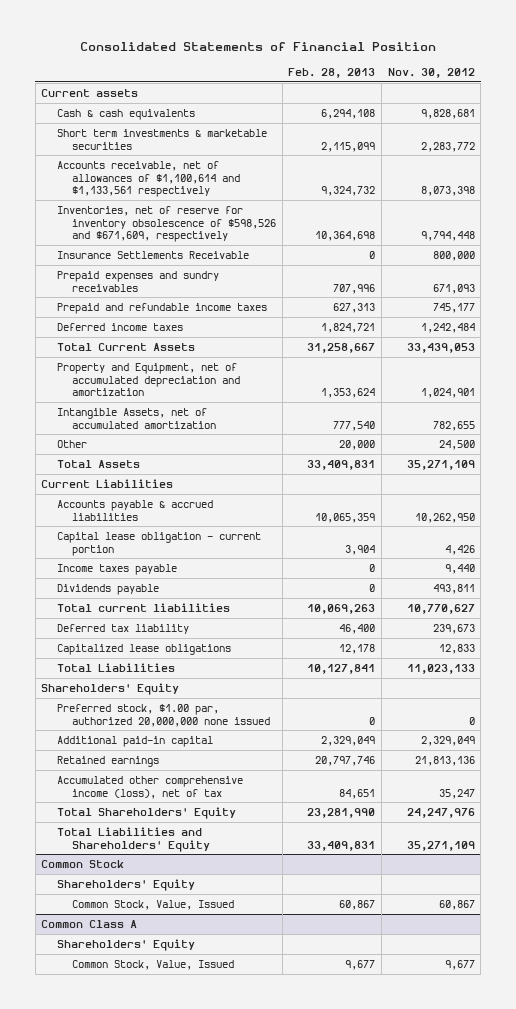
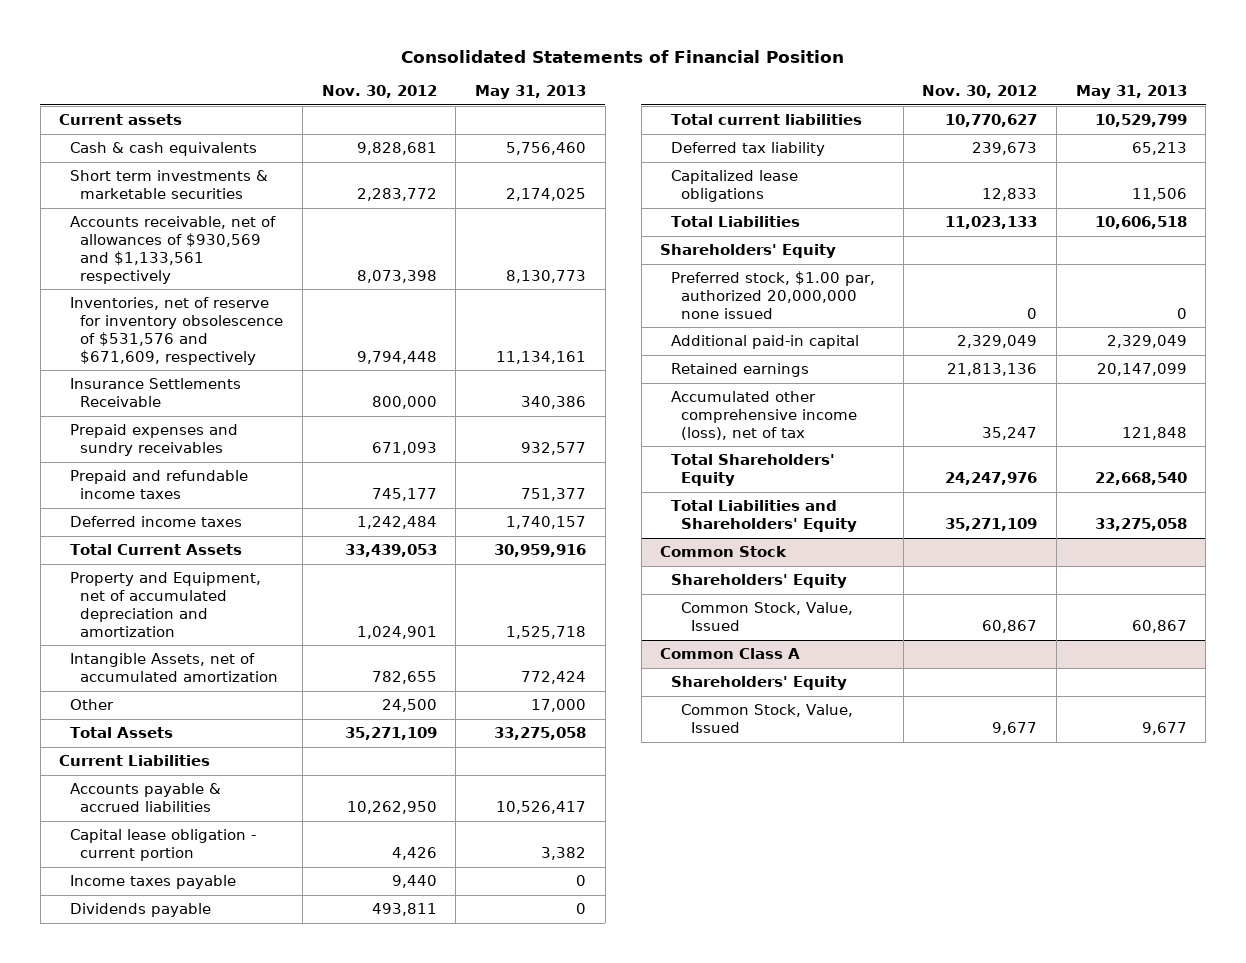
[288,67,376,78] Feb. 28, 2013 -> none
none -> [474,84,586,99] May 31, 2013
[56,160,240,198] Accounts receivable, net of allowances of $1,100,614 and $1,133,561 respectively -> [69,216,276,284] Accounts receivable, net of allowances of $930,569 and $1,133,561 respectively
[56,205,276,243] Inventories, net of reserve for inventory obsolescence of $598,526 and $671,609, respectively -> [69,297,284,365] Inventories, net of reserve for inventory obsolescence of $531,576 and $671,609, respectively

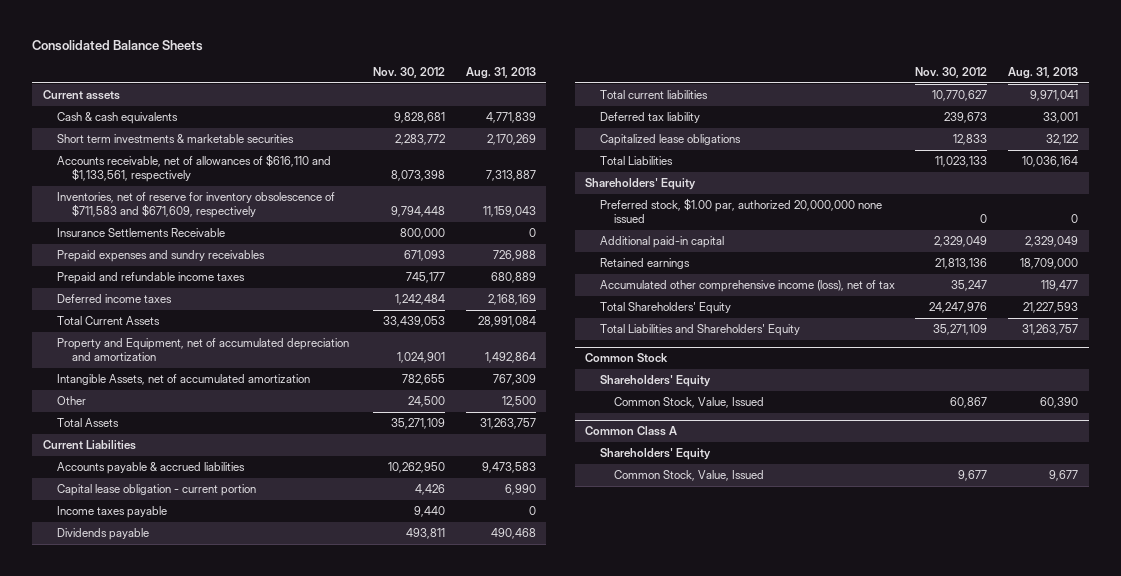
[401,49,845,63] Consolidated Statements of Financial Position -> [32,39,204,51] Consolidated Balance Sheets
[474,84,586,99] May 31, 2013 -> none
none -> [465,67,536,80] Aug. 31, 2013
[69,216,276,284] Accounts receivable, net of allowances of $930,569 and $1,133,561 respectively -> [57,153,332,183] Accounts receivable, net of allowances of $616,110 and $1,133,561, respectively
[69,297,284,365] Inventories, net of reserve for inventory obsolescence of $531,576 and $671,609, respectively -> [57,191,336,219] Inventories, net of reserve for inventory obsolescence of $711,583 and $671,609, respectively

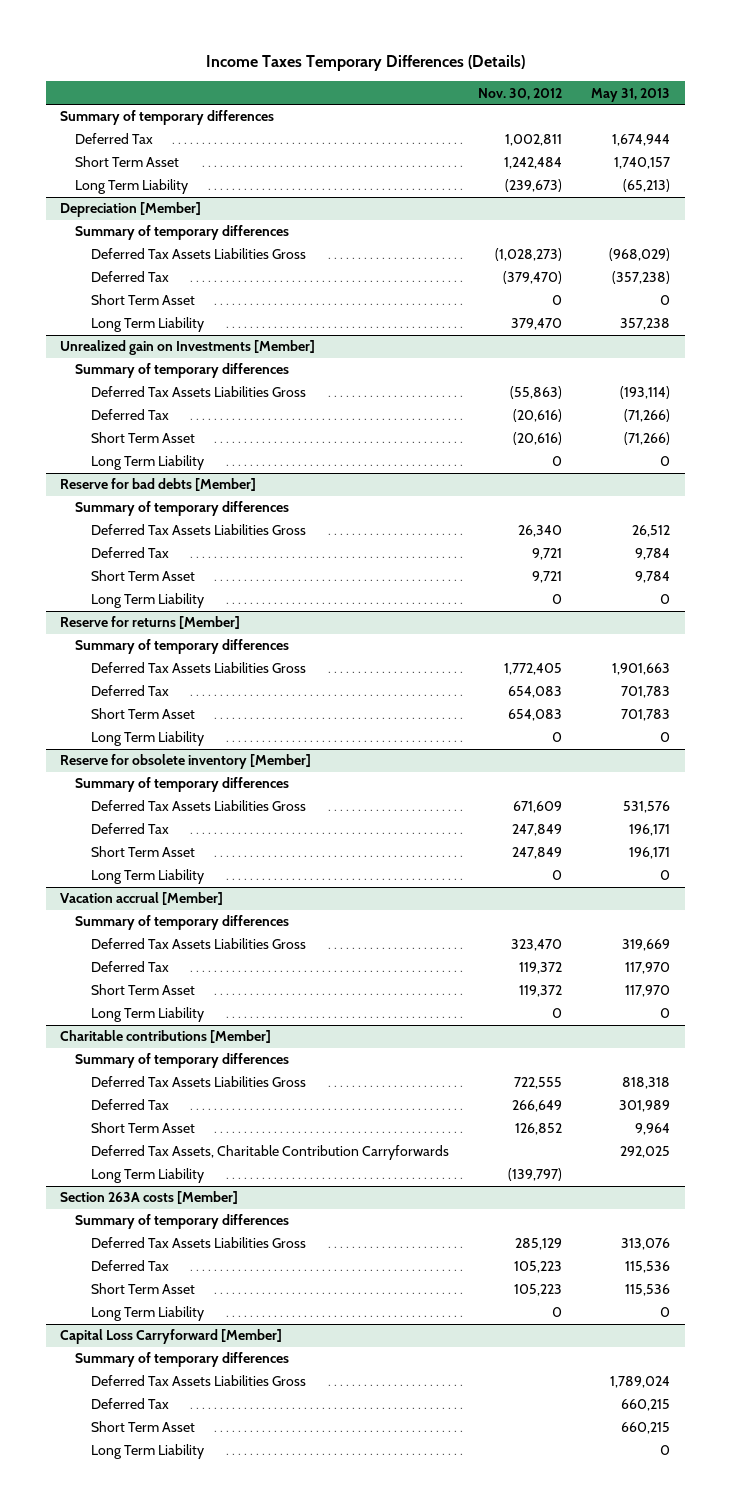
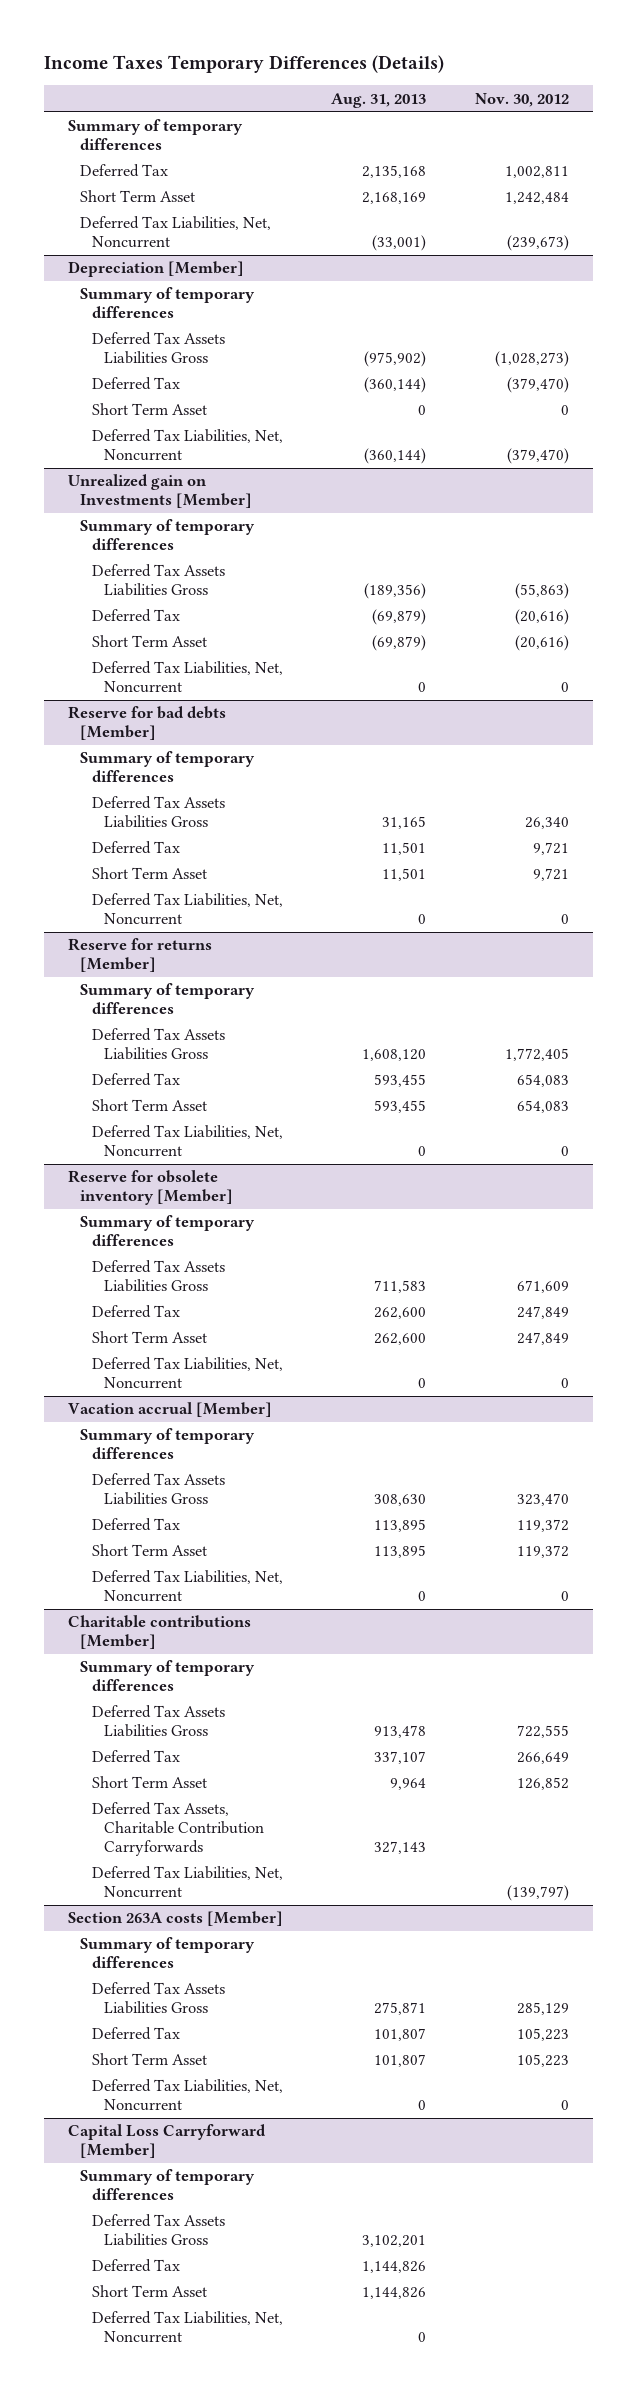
[590,87,670,102] May 31, 2013 -> none
none -> [331,92,427,108] Aug. 31, 2013
[75,179,189,195] Long Term Liability -> [79,216,271,249] Deferred Tax Liabilities, Net, Noncurrent
[90,317,204,333] Long Term Liability -> none
none -> [91,429,283,462] Deferred Tax Liabilities, Net, Noncurrent
[90,455,204,471] Long Term Liability -> [91,661,283,694] Deferred Tax Liabilities, Net, Noncurrent
[90,593,204,609] Long Term Liability -> [91,893,283,926] Deferred Tax Liabilities, Net, Noncurrent
[90,731,204,747] Long Term Liability -> [91,1125,283,1158] Deferred Tax Liabilities, Net, Noncurrent
[90,869,204,885] Long Term Liability -> [91,1357,283,1390] Deferred Tax Liabilities, Net, Noncurrent
[90,1007,204,1023] Long Term Liability -> [91,1570,283,1603] Deferred Tax Liabilities, Net, Noncurrent
[90,1168,204,1184] Long Term Liability -> [91,1866,283,1899] Deferred Tax Liabilities, Net, Noncurrent
[90,1306,204,1322] Long Term Liability -> [91,2079,283,2112] Deferred Tax Liabilities, Net, Noncurrent
[90,1444,204,1460] Long Term Liability -> [91,2311,283,2344] Deferred Tax Liabilities, Net, Noncurrent

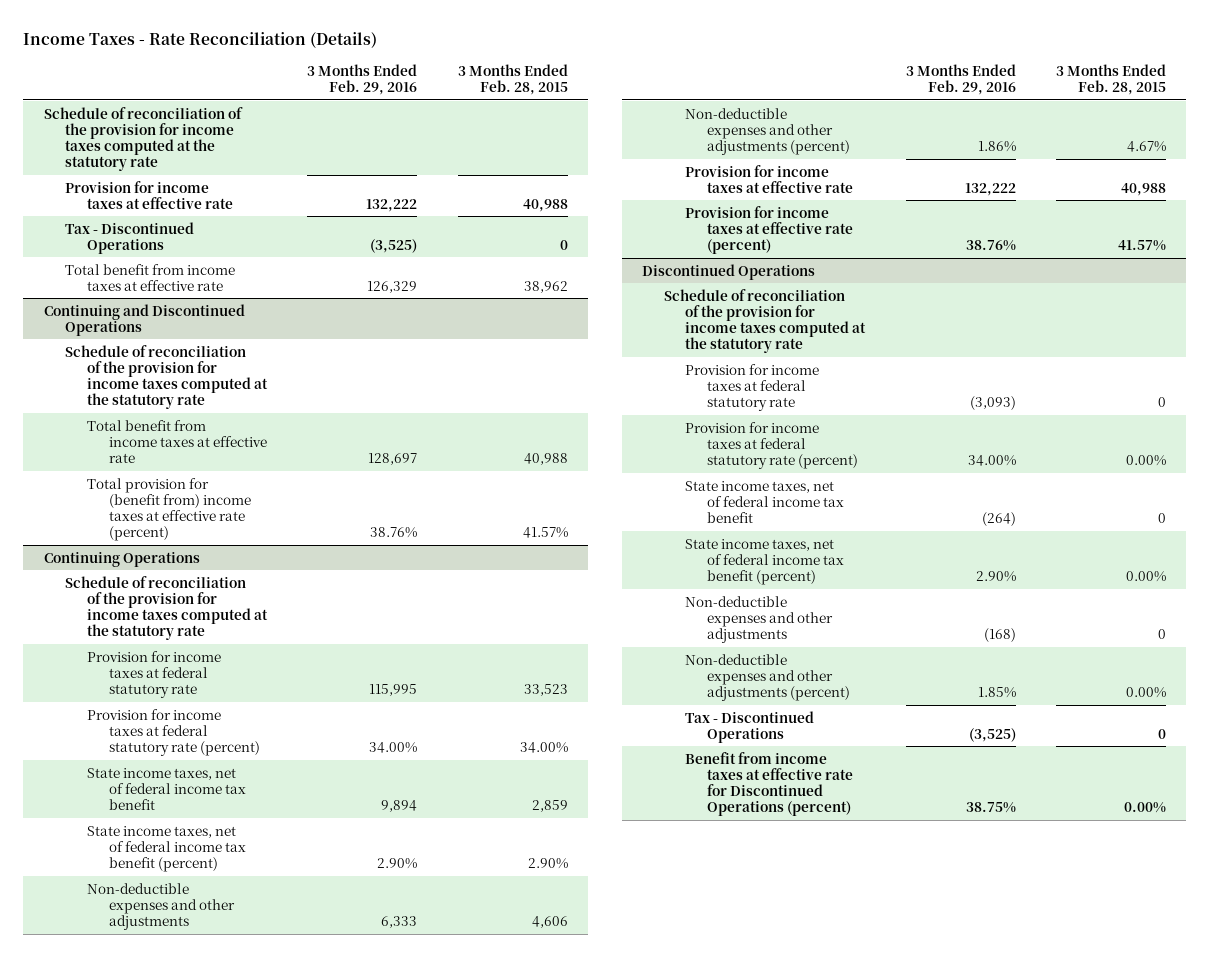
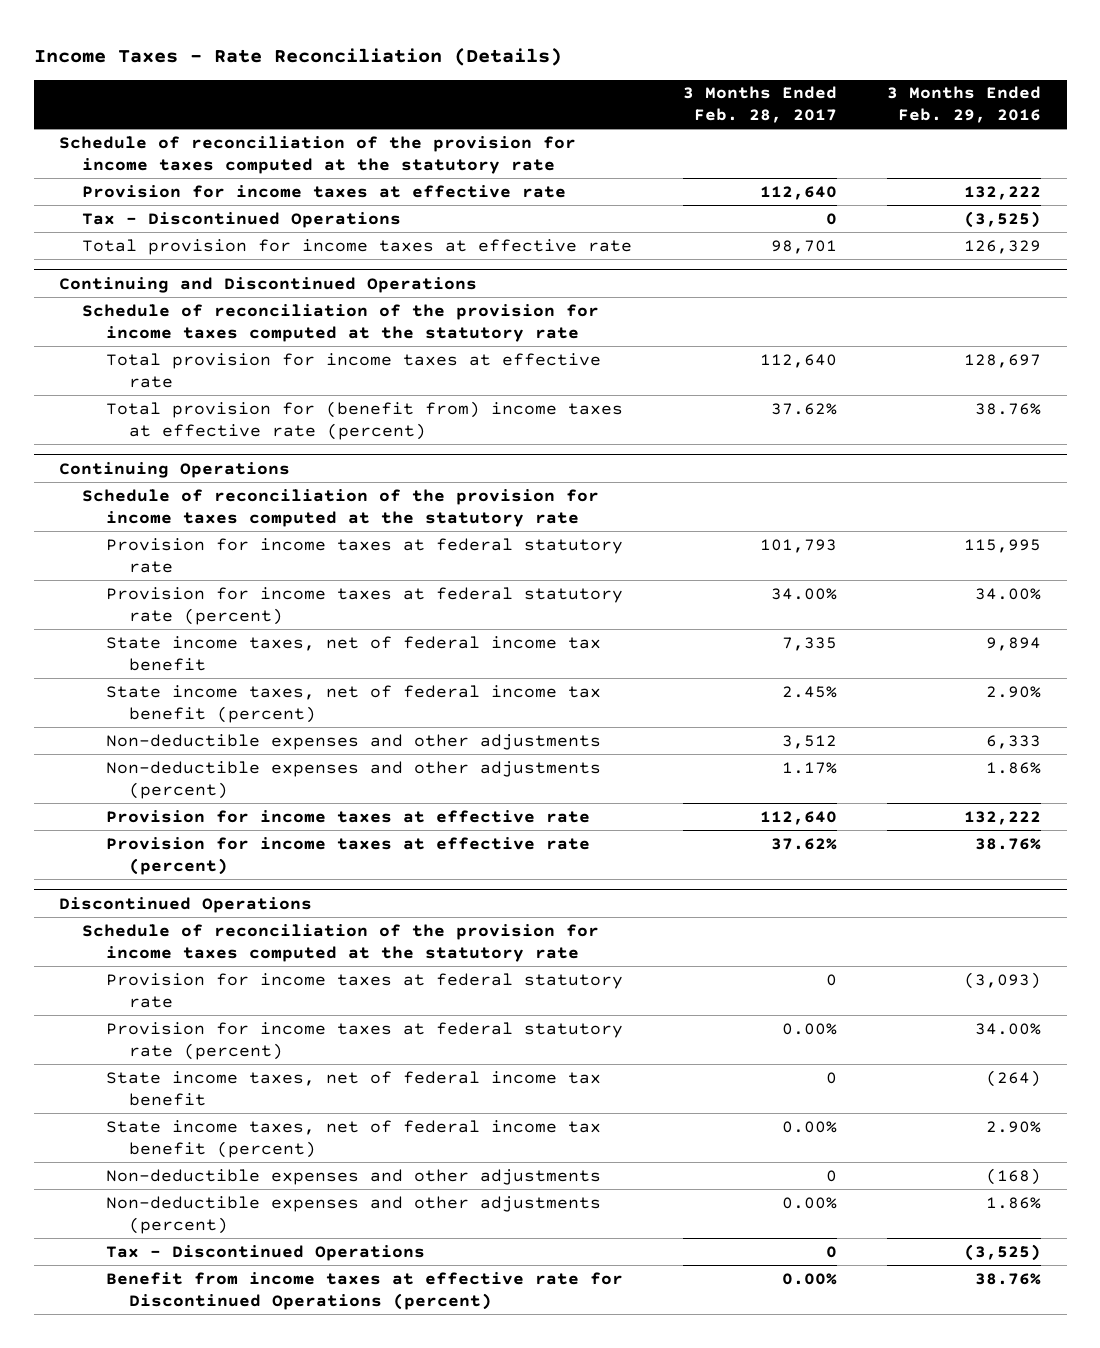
[457,63,568,96] 3 Months Ended Feb. 28, 2015 -> none
none -> [682,86,837,124] 3 Months Ended Feb. 28, 2017
[65,263,236,291] Total benefit from income taxes at effective rate -> [82,238,633,255] Total provision for income taxes at effective rate
[86,419,267,463] Total benefit from income taxes at effective rate -> [105,352,601,388] Total provision for income taxes at effective rate
[977,686,1016,698] 1.85% -> [986,1196,1042,1209] 1.86%
[965,802,1016,814] 38.75% -> [975,1272,1042,1285] 38.76%

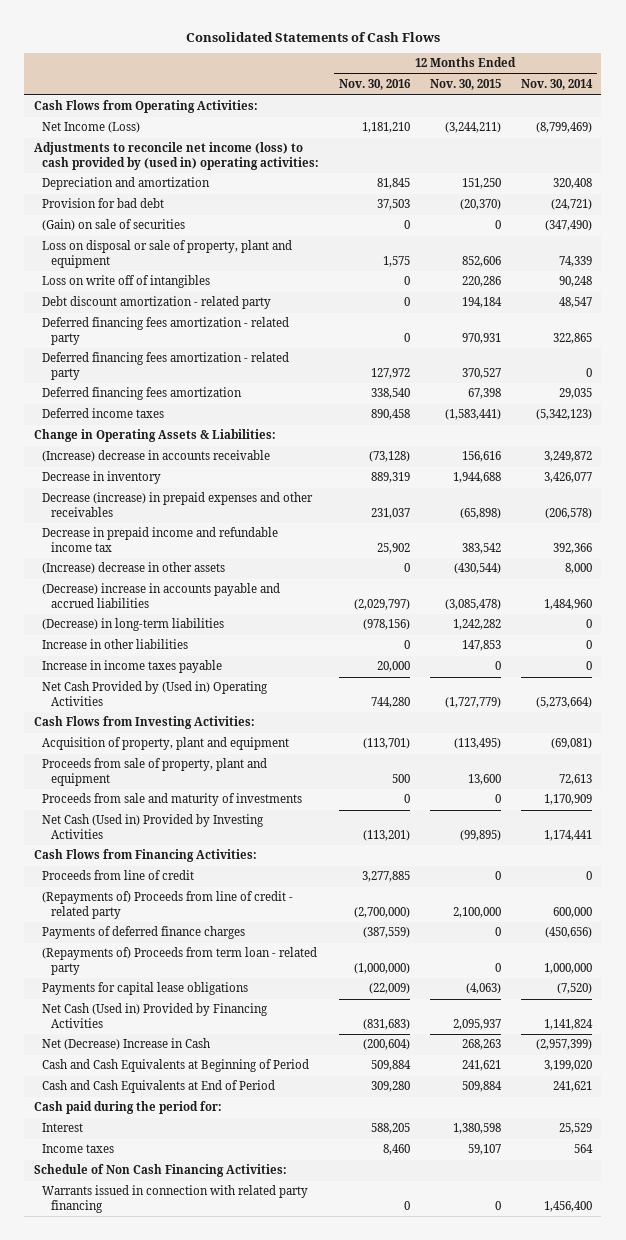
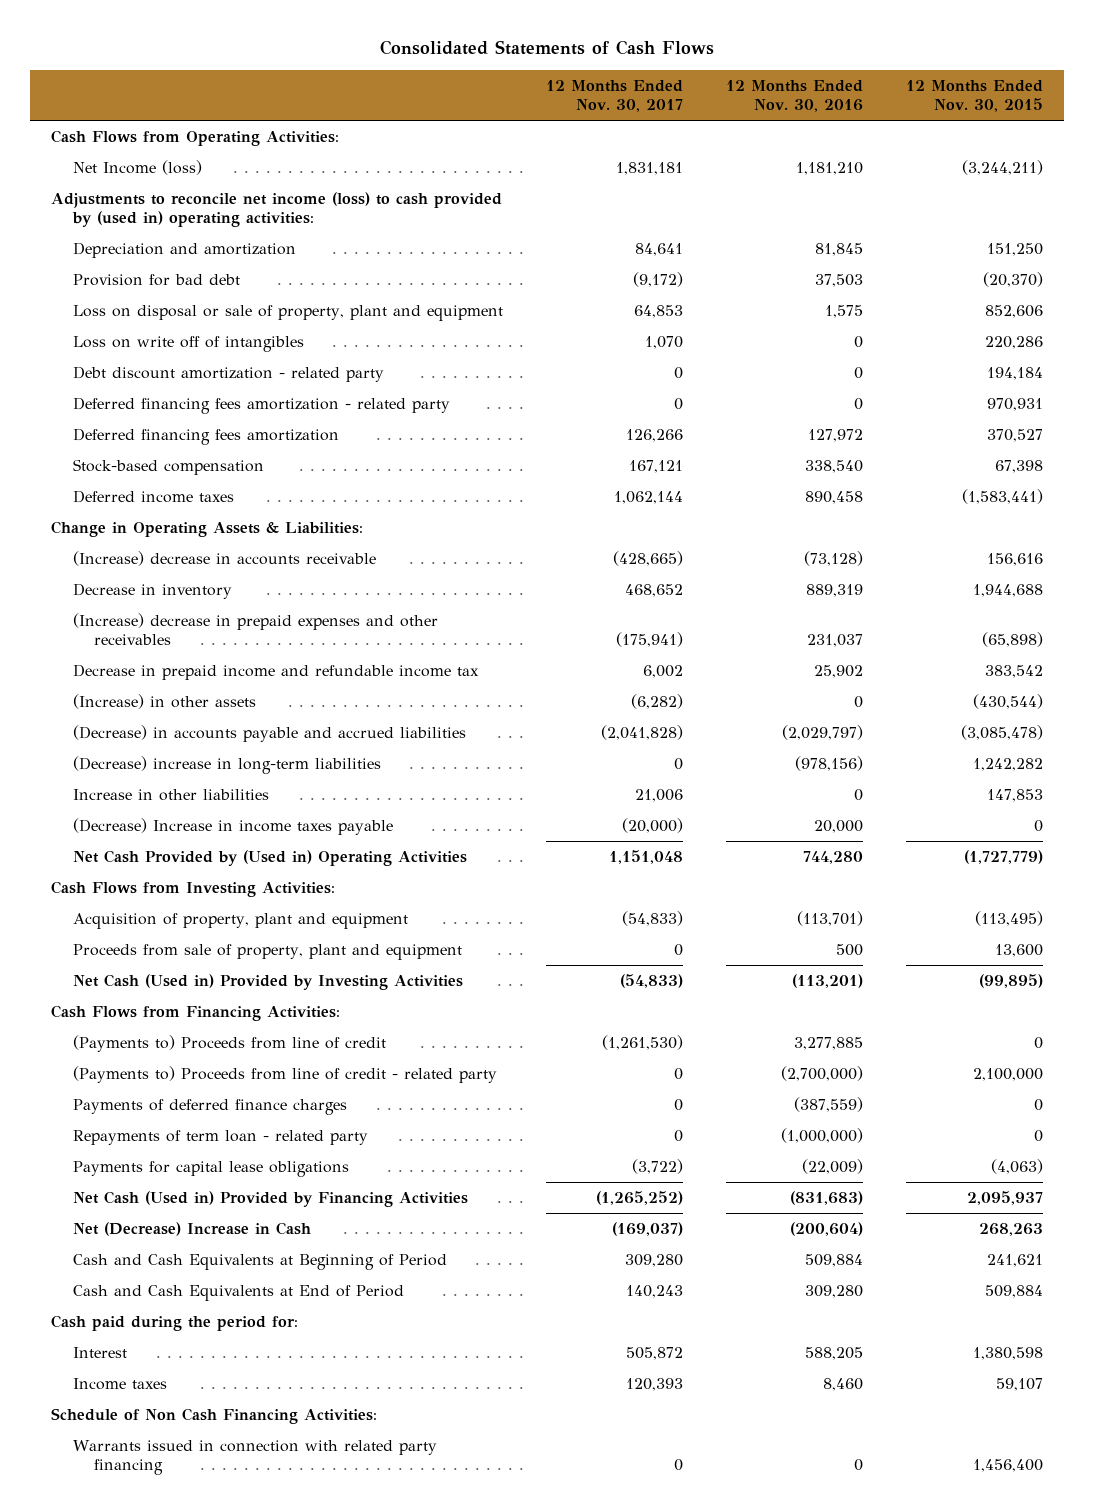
[520,79,593,91] Nov. 30, 2014 -> none
none -> [545,80,683,113] 12 Months Ended Nov. 30, 2017
[42,122,141,134] Net Income (Loss) -> [72,159,202,175] Net Income (loss)
[42,219,186,232] (Gain) on sale of securities -> none
[42,352,290,380] Deferred financing fees amortization - related party -> [72,427,339,445] Deferred financing fees amortization
[42,387,243,401] Deferred financing fees amortization -> [72,458,264,475] Stock-based compensation
[42,492,314,517] Decrease (increase) in prepaid expenses and other receivables -> [72,612,438,645] (Increase) decrease in prepaid expenses and other receivables
[42,562,226,575] (Increase) decrease in other assets -> [72,693,256,709] (Increase) in other assets
[42,583,281,608] (Decrease) increase in accounts payable and accrued liabilities -> [72,724,466,742] (Decrease) in accounts payable and accrued liabilities
[42,618,225,632] (Decrease) in long-term liabilities -> [72,755,381,774] (Decrease) increase in long-term liabilities
[42,660,223,674] Increase in income taxes payable -> [72,817,393,835] (Decrease) Increase in income taxes payable
[42,793,303,807] Proceeds from sale and maturity of investments -> none
[42,870,195,881] Proceeds from line of credit -> [72,1034,386,1052] (Payments to) Proceeds from line of credit
[42,891,294,919] (Repayments of) Proceeds from line of credit - related party -> [72,1065,497,1083] (Payments to) Proceeds from line of credit - related party
[42,947,318,975] (Repayments of) Proceeds from term loan - related party -> [72,1129,368,1145] Repayments of term loan - related party
[494,1200,501,1210] 0 -> [972,1458,1043,1472] 1,456,400

